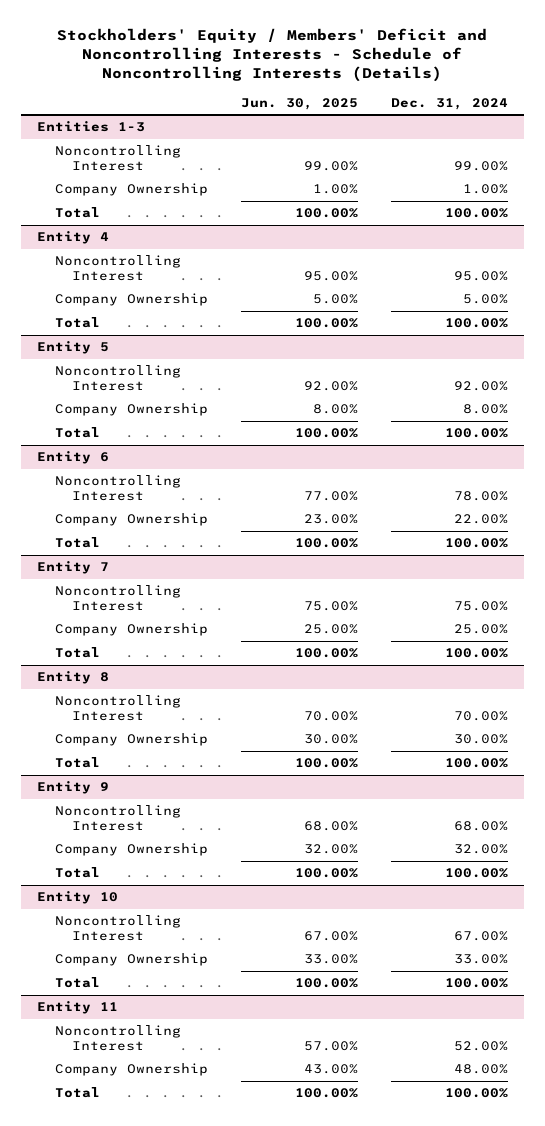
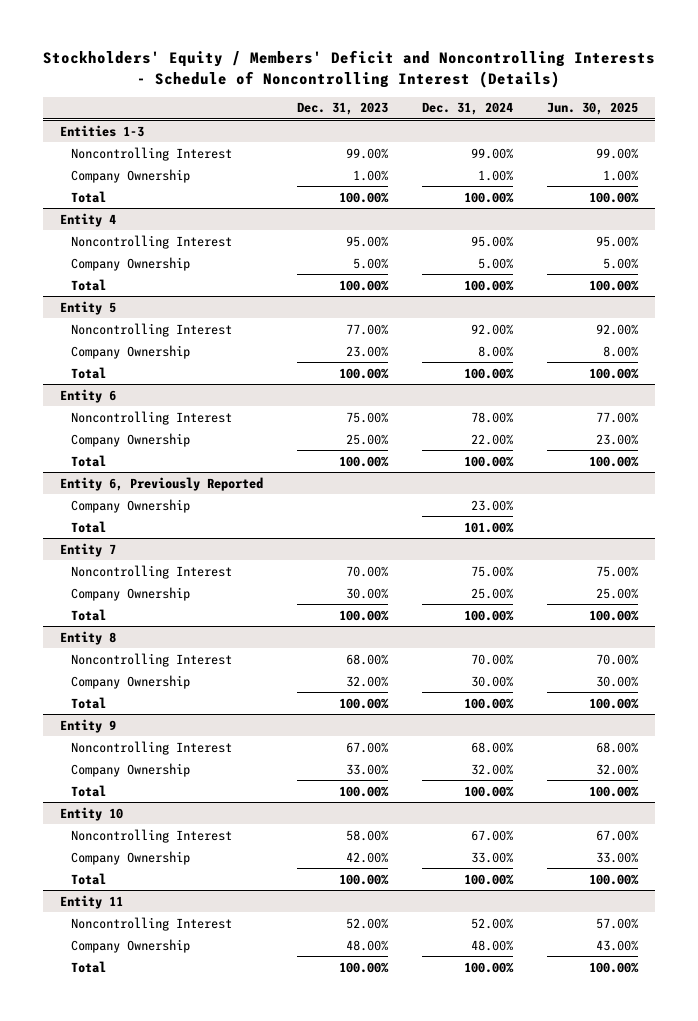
[57,27,488,83] Stockholders' Equity / Members' Deficit and Noncontrolling Interests - Schedule of Noncontrolling Interests (Details) -> [42,50,655,88] Stockholders' Equity / Members' Deficit and Noncontrolling Interests - Schedule of Noncontrolling Interest (Details)
none -> [296,102,388,116] Dec. 31, 2023
none -> [59,476,263,491] Entity 6, Previously Reported
none -> [71,498,191,513] Company Ownership
none -> [71,520,107,533] Total

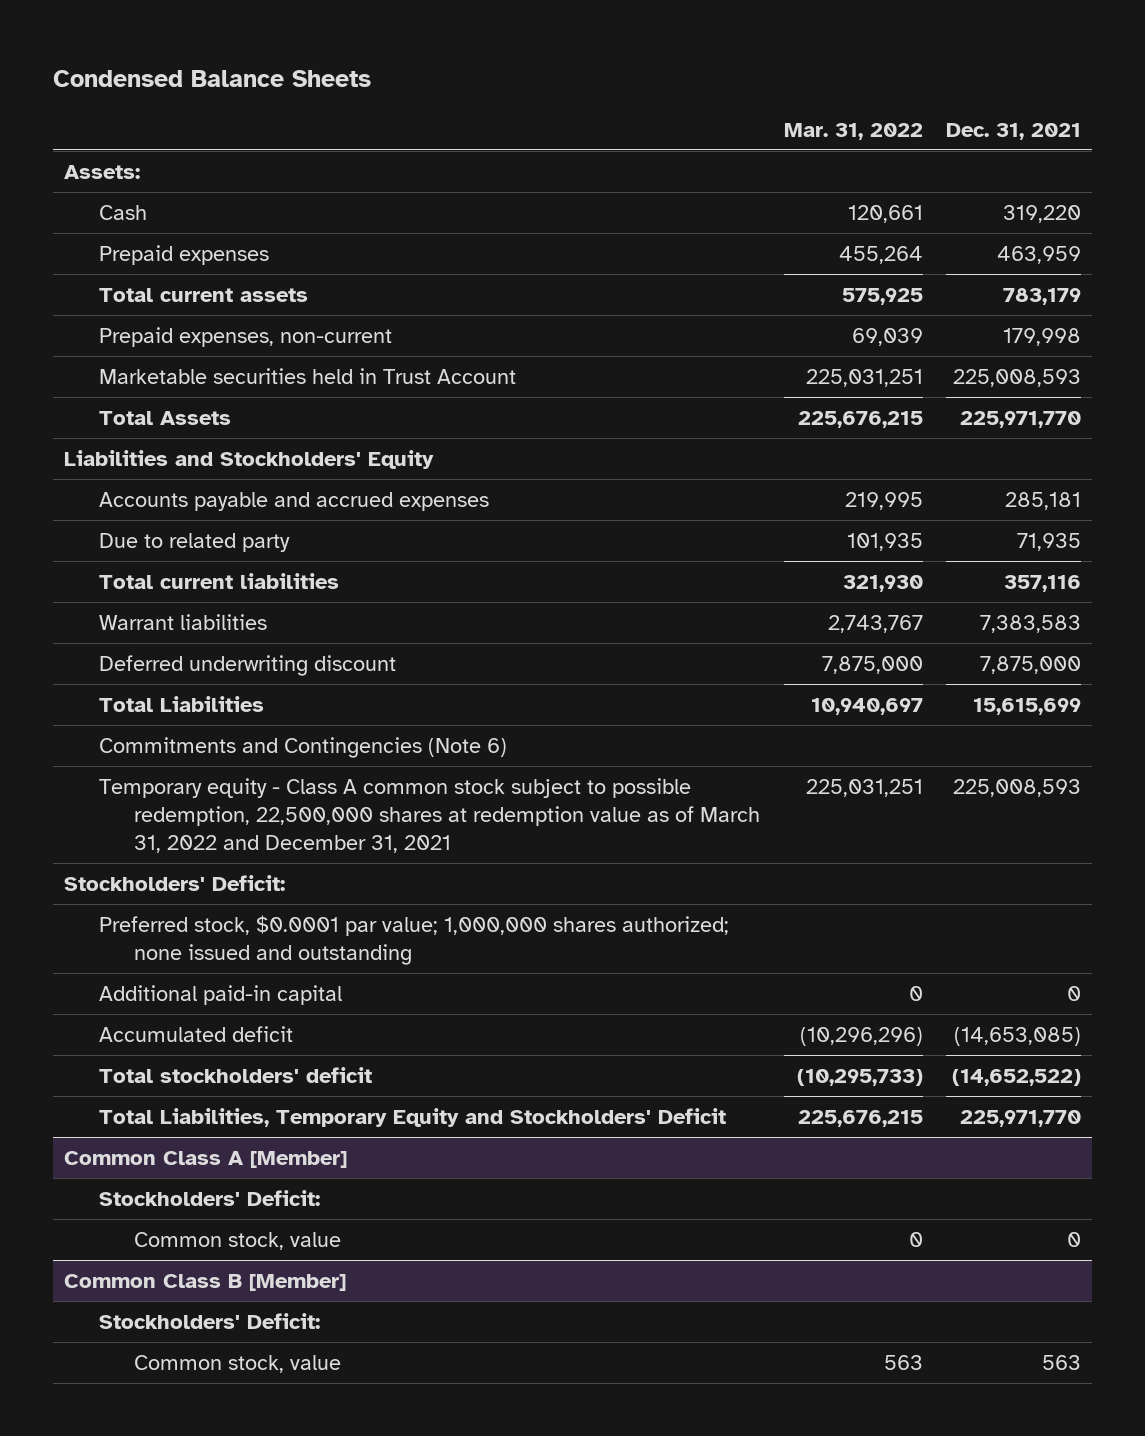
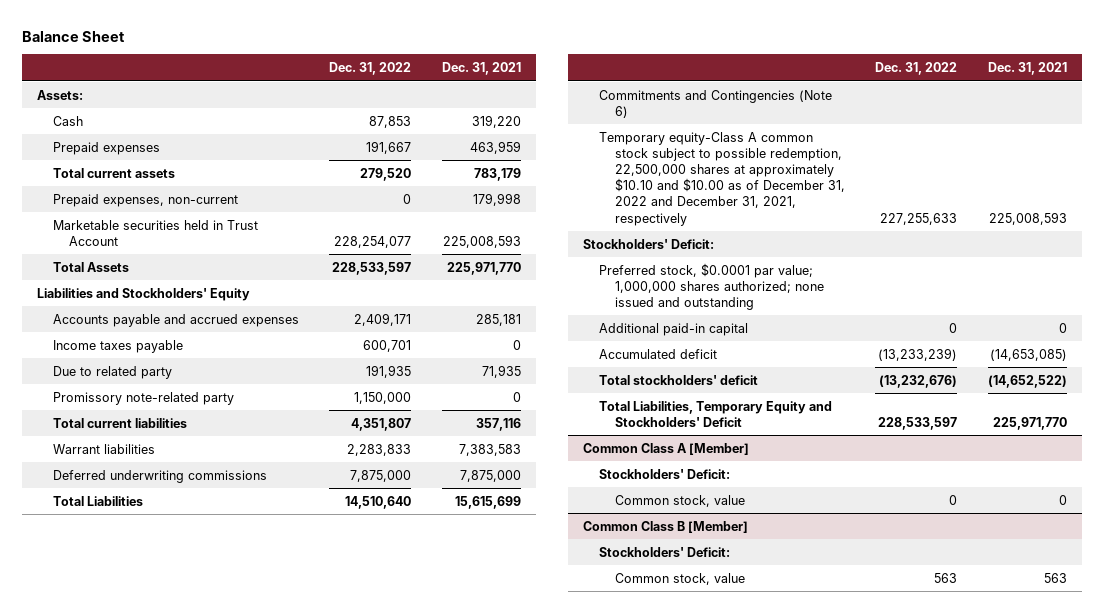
[52,69,371,87] Condensed Balance Sheets -> [21,30,125,42] Balance Sheet
[783,122,923,140] Mar. 31, 2022 -> none
none -> [329,62,412,76] Dec. 31, 2022
none -> [52,339,183,353] Income taxes payable
none -> [52,391,234,405] Promissory note-related party
[99,654,397,676] Deferred underwriting discount -> [52,469,267,483] Deferred underwriting commissions
[99,777,761,854] Temporary equity - Class A common stock subject to possible redemption, 22,500,000 shares at redemption value as of March 31, 2022 and December 31, 2021 -> [599,131,845,226] Temporary equity-Class A common stock subject to possible redemption, 22,500,000 shares at approximately $10.10 and $10.00 as of December 31, 2022 and December 31, 2021, respectively

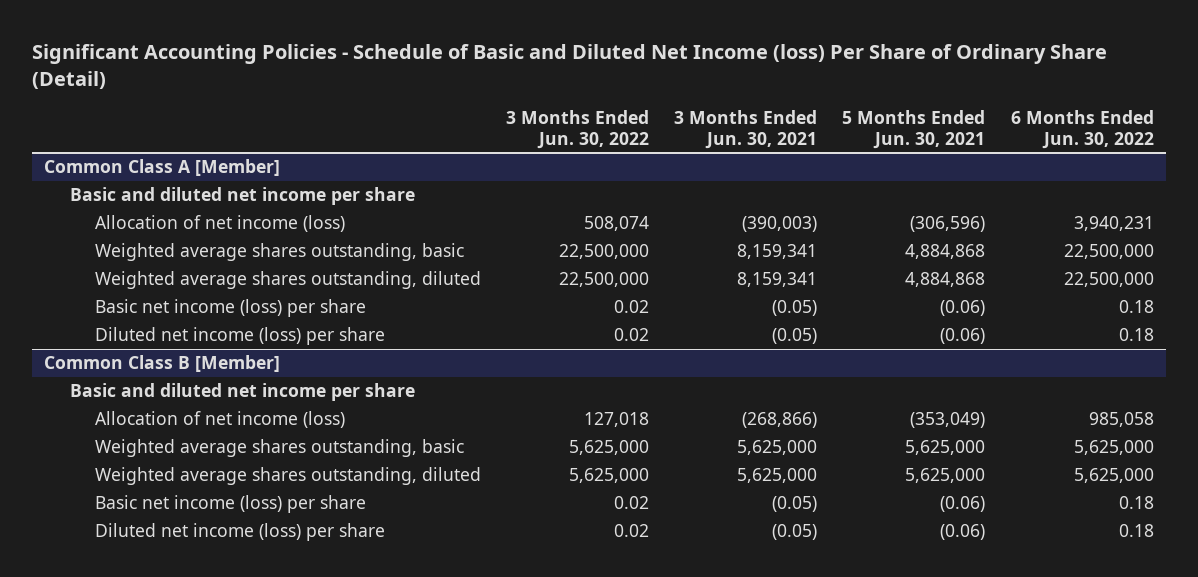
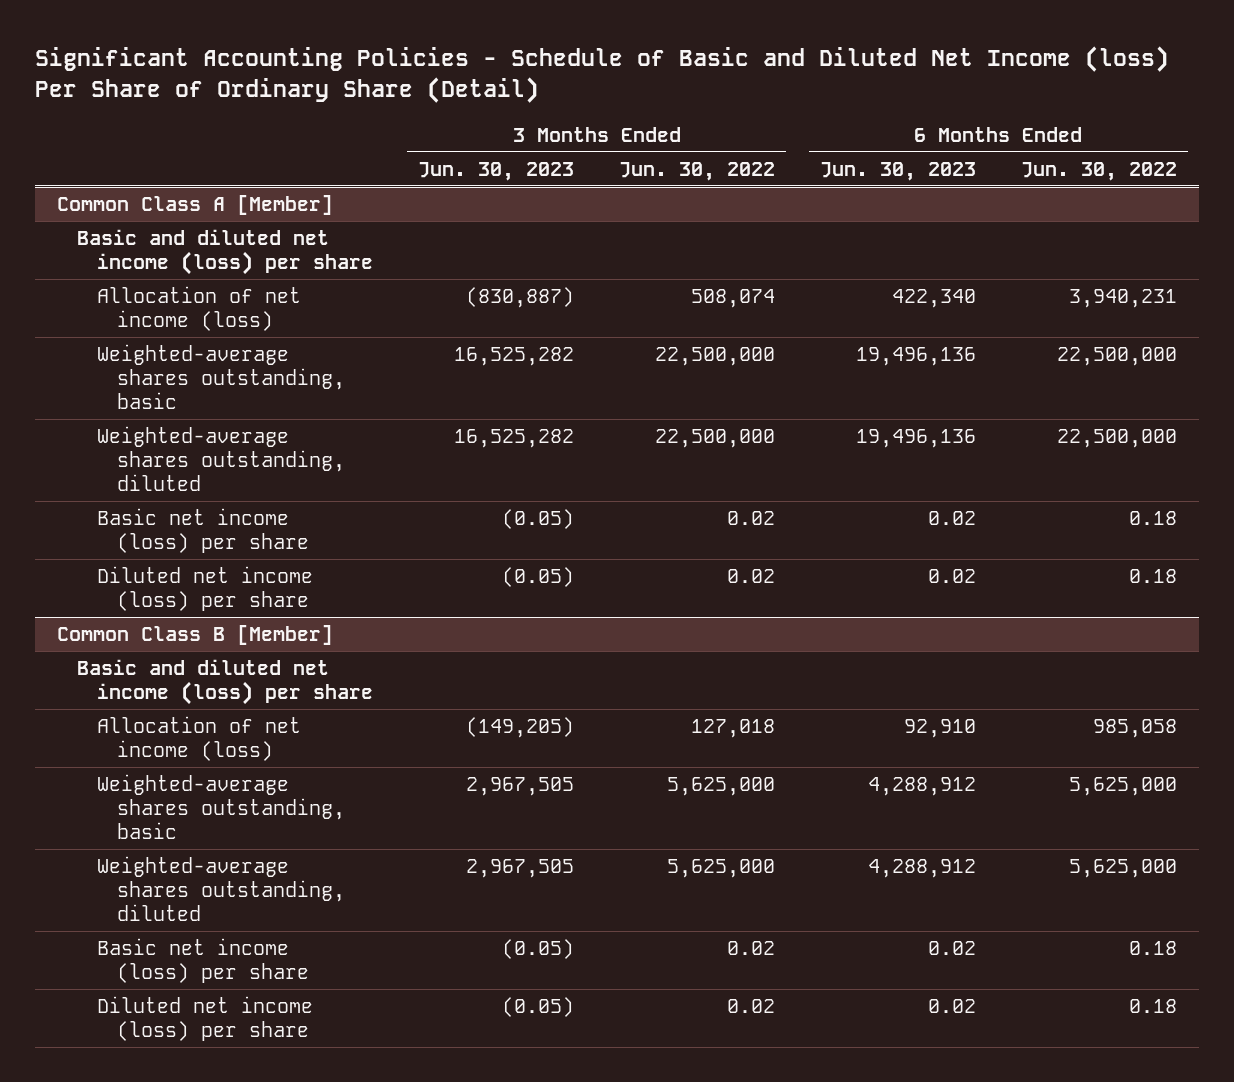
[674,109,818,149] 3 Months Ended Jun. 30, 2021 -> none
[842,109,986,149] 5 Months Ended Jun. 30, 2021 -> none
none -> [418,161,575,181] Jun. 30, 2023
none -> [819,161,976,181] Jun. 30, 2023
[69,187,415,206] Basic and diluted net income per share -> [77,229,374,275] Basic and diluted net income (loss) per share
[95,243,465,262] Weighted average shares outstanding, basic -> [97,344,346,409] Weighted-average shares outstanding, basic
[95,271,482,290] Weighted average shares outstanding, diluted -> [97,426,346,491] Weighted-average shares outstanding, diluted
[69,383,415,402] Basic and diluted net income per share -> [77,659,374,705] Basic and diluted net income (loss) per share
[95,439,465,458] Weighted average shares outstanding, basic -> [97,774,346,839] Weighted-average shares outstanding, basic
[95,467,482,486] Weighted average shares outstanding, diluted -> [97,856,346,921] Weighted-average shares outstanding, diluted

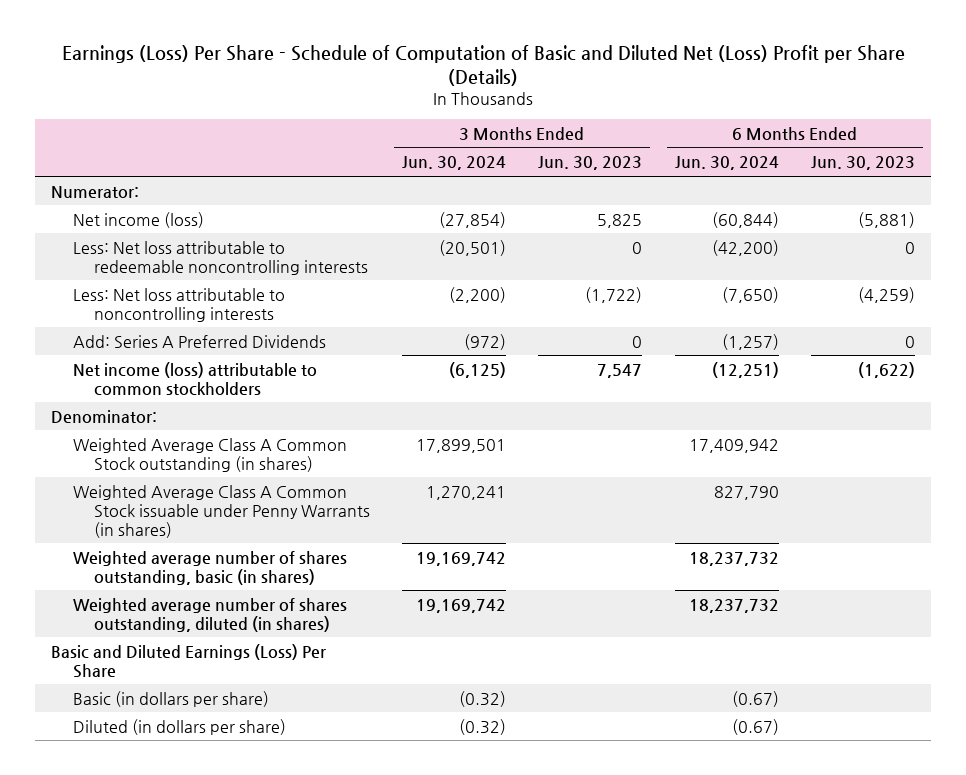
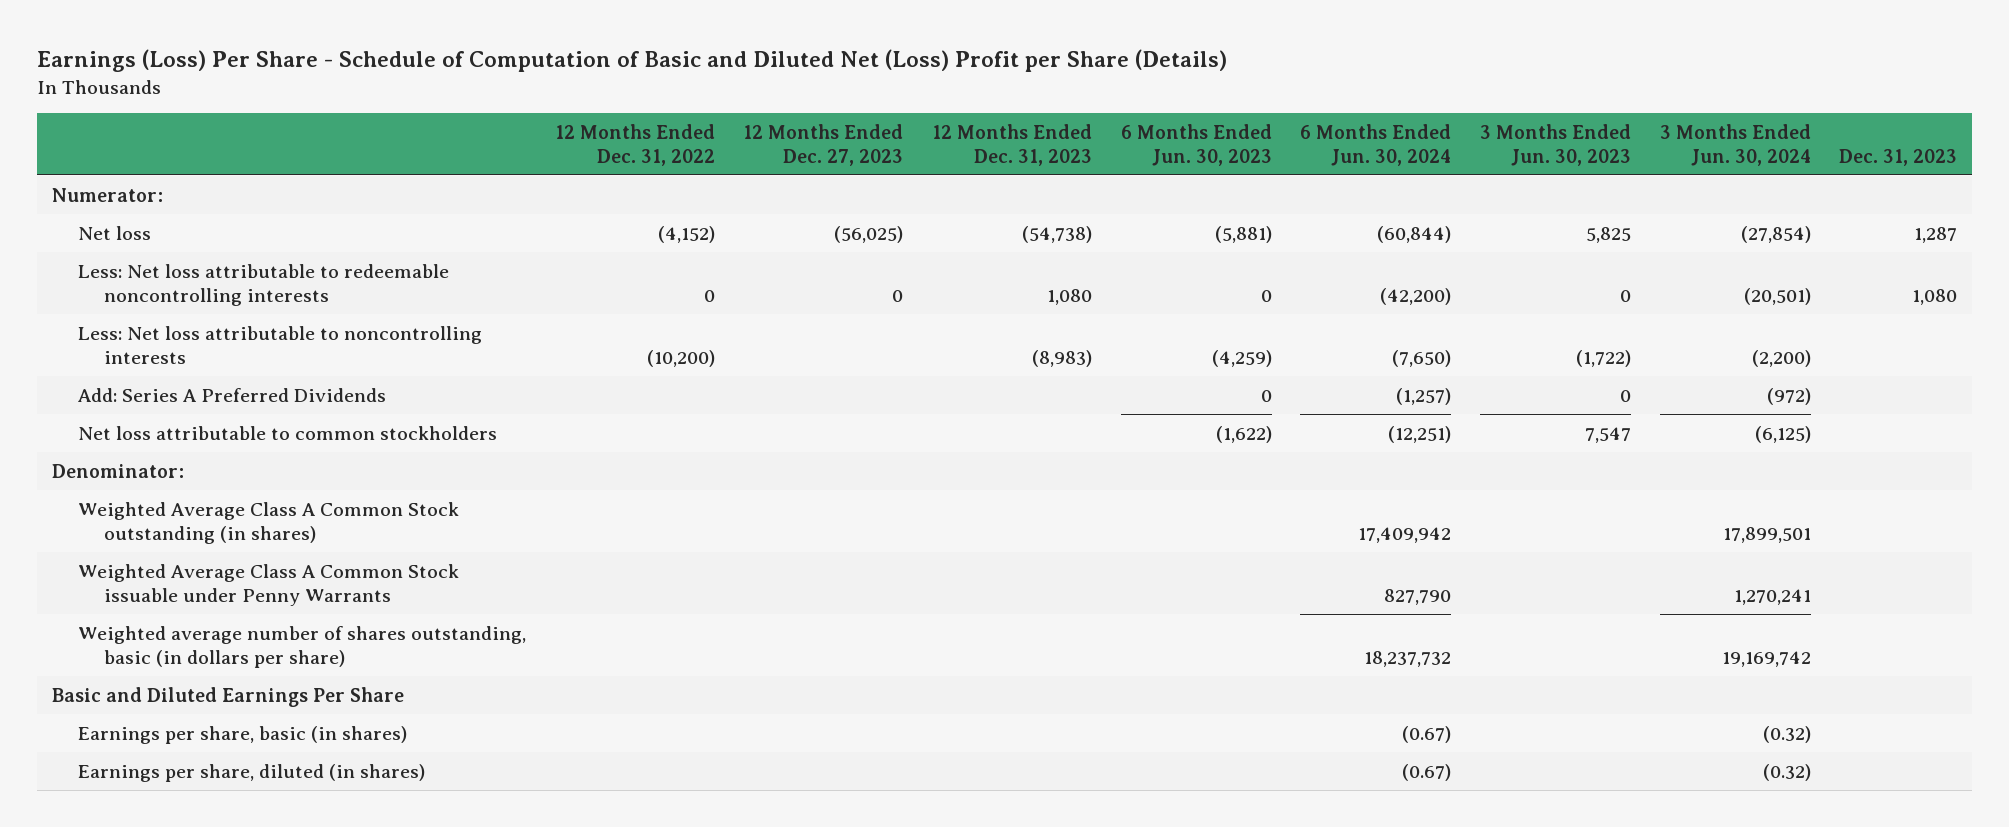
none -> [554,123,715,166] 12 Months Ended Dec. 31, 2022
none -> [743,123,904,166] 12 Months Ended Dec. 27, 2023
none -> [931,123,1092,166] 12 Months Ended Dec. 31, 2023
none -> [1839,148,1958,166] Dec. 31, 2023
[72,211,204,228] Net income (loss) -> [77,225,151,240] Net loss
[72,361,317,396] Net income (loss) attributable to common stockholders -> [77,425,497,440] Net loss attributable to common stockholders
[72,597,347,632] Weighted average number of shares outstanding, diluted (in shares) -> none
[72,484,370,538] Weighted Average Class A Common Stock issuable under Penny Warrants (in shares) -> [77,563,459,606] Weighted Average Class A Common Stock issuable under Penny Warrants
[72,550,347,585] Weighted average number of shares outstanding, basic (in shares) -> [77,625,526,668] Weighted average number of shares outstanding, basic (in dollars per share)
[51,643,327,678] Basic and Diluted Earnings (Loss) Per Share -> [51,686,404,707] Basic and Diluted Earnings Per Share
[72,690,269,707] Basic (in dollars per share) -> [77,725,407,744] Earnings per share, basic (in shares)
[72,718,286,735] Diluted (in dollars per share) -> [77,763,425,782] Earnings per share, diluted (in shares)

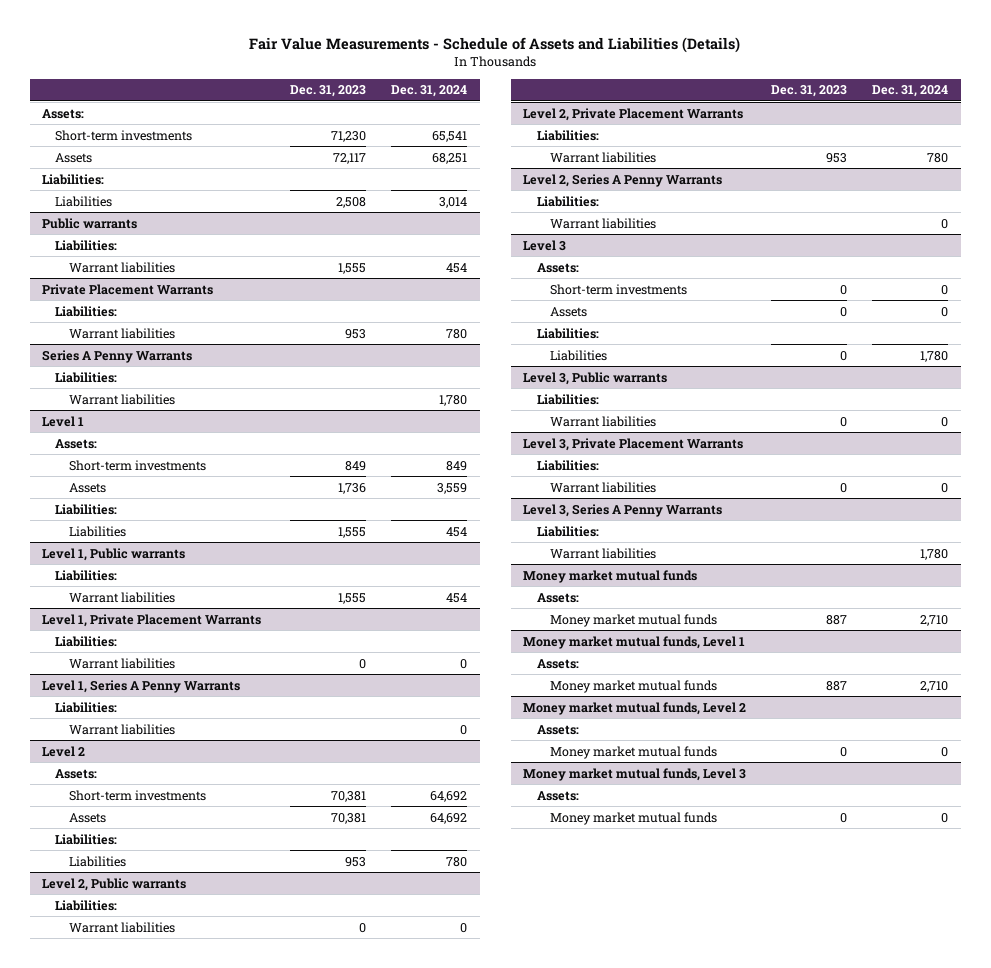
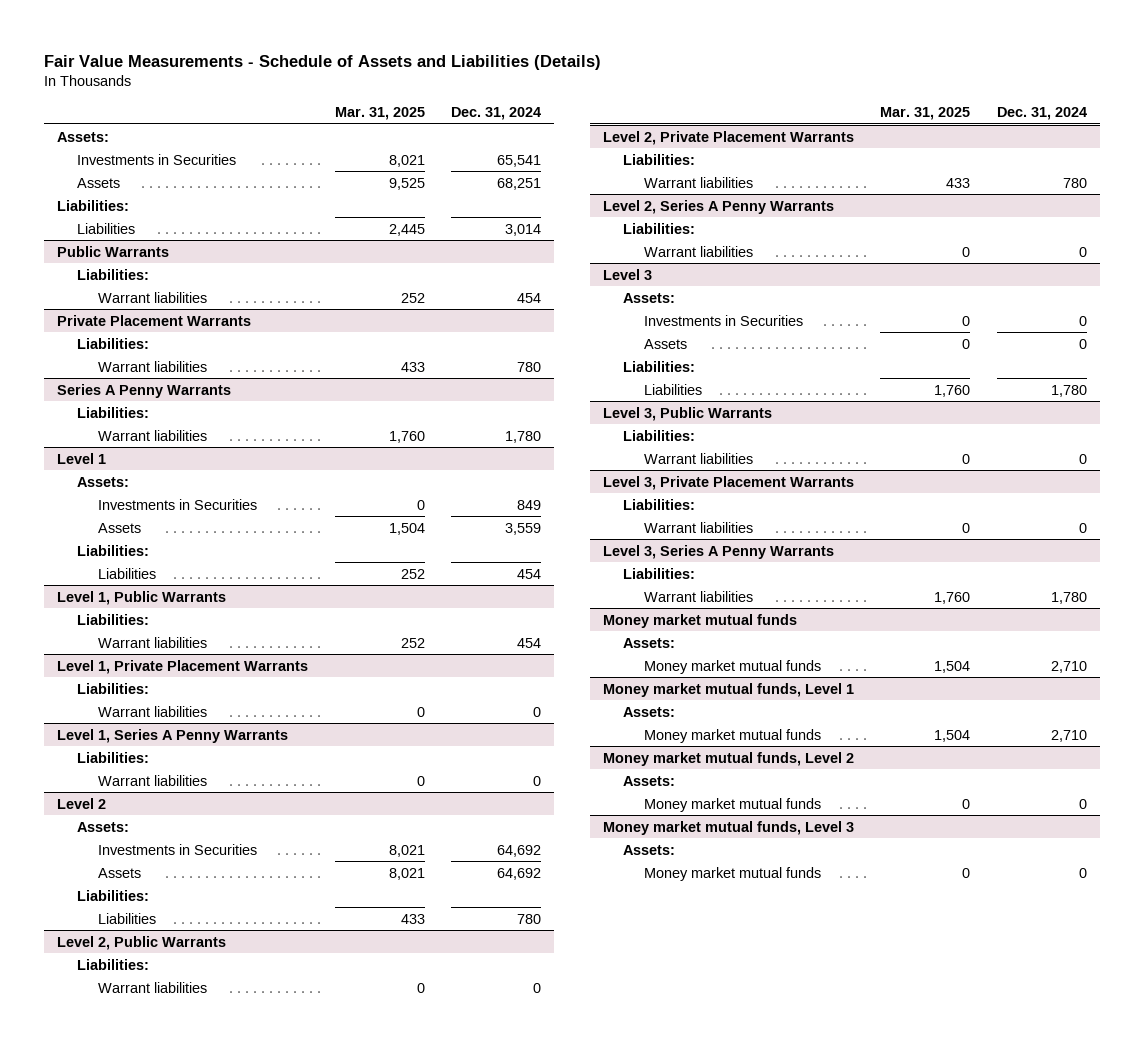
[290,85,367,98] Dec. 31, 2023 -> none
none -> [334,107,425,121] Mar. 31, 2025
[55,129,193,141] Short-term investments -> [77,153,237,165] Investments in Securities
[42,217,138,229] Public warrants -> [57,245,170,257] Public Warrants
[68,459,206,471] Short-term investments -> [97,498,257,510] Investments in Securities
[42,547,186,561] Level 1, Public warrants -> [57,590,227,605] Level 1, Public Warrants
[68,789,206,801] Short-term investments -> [97,843,257,855] Investments in Securities
[42,877,187,891] Level 2, Public warrants -> [57,935,227,950] Level 2, Public Warrants
[549,283,687,295] Short-term investments -> [643,314,803,326] Investments in Securities
[523,371,668,385] Level 3, Public warrants -> [603,406,773,421] Level 3, Public Warrants

